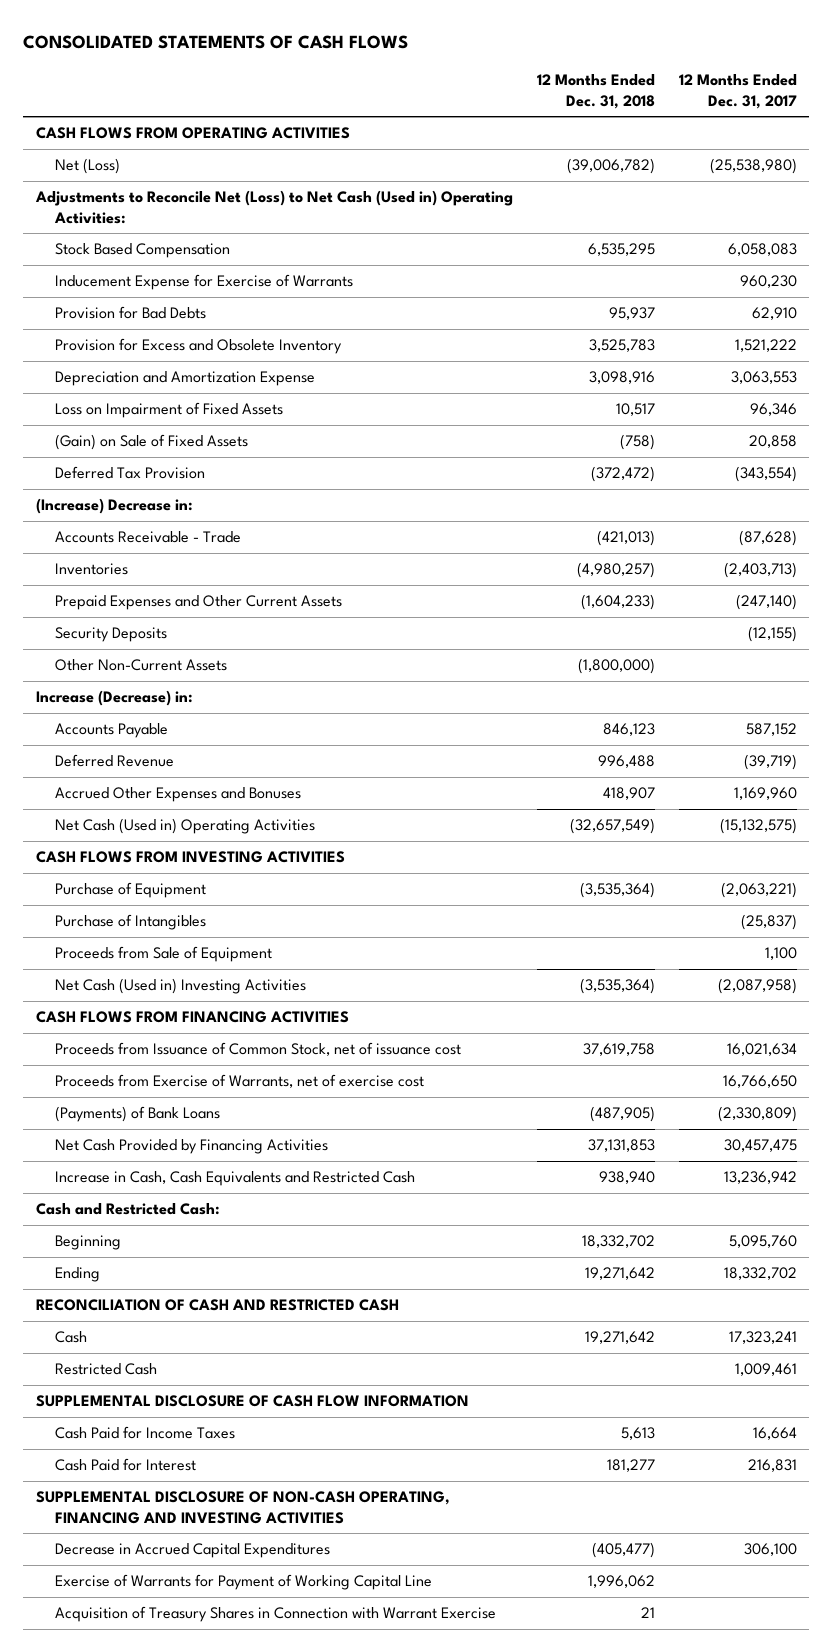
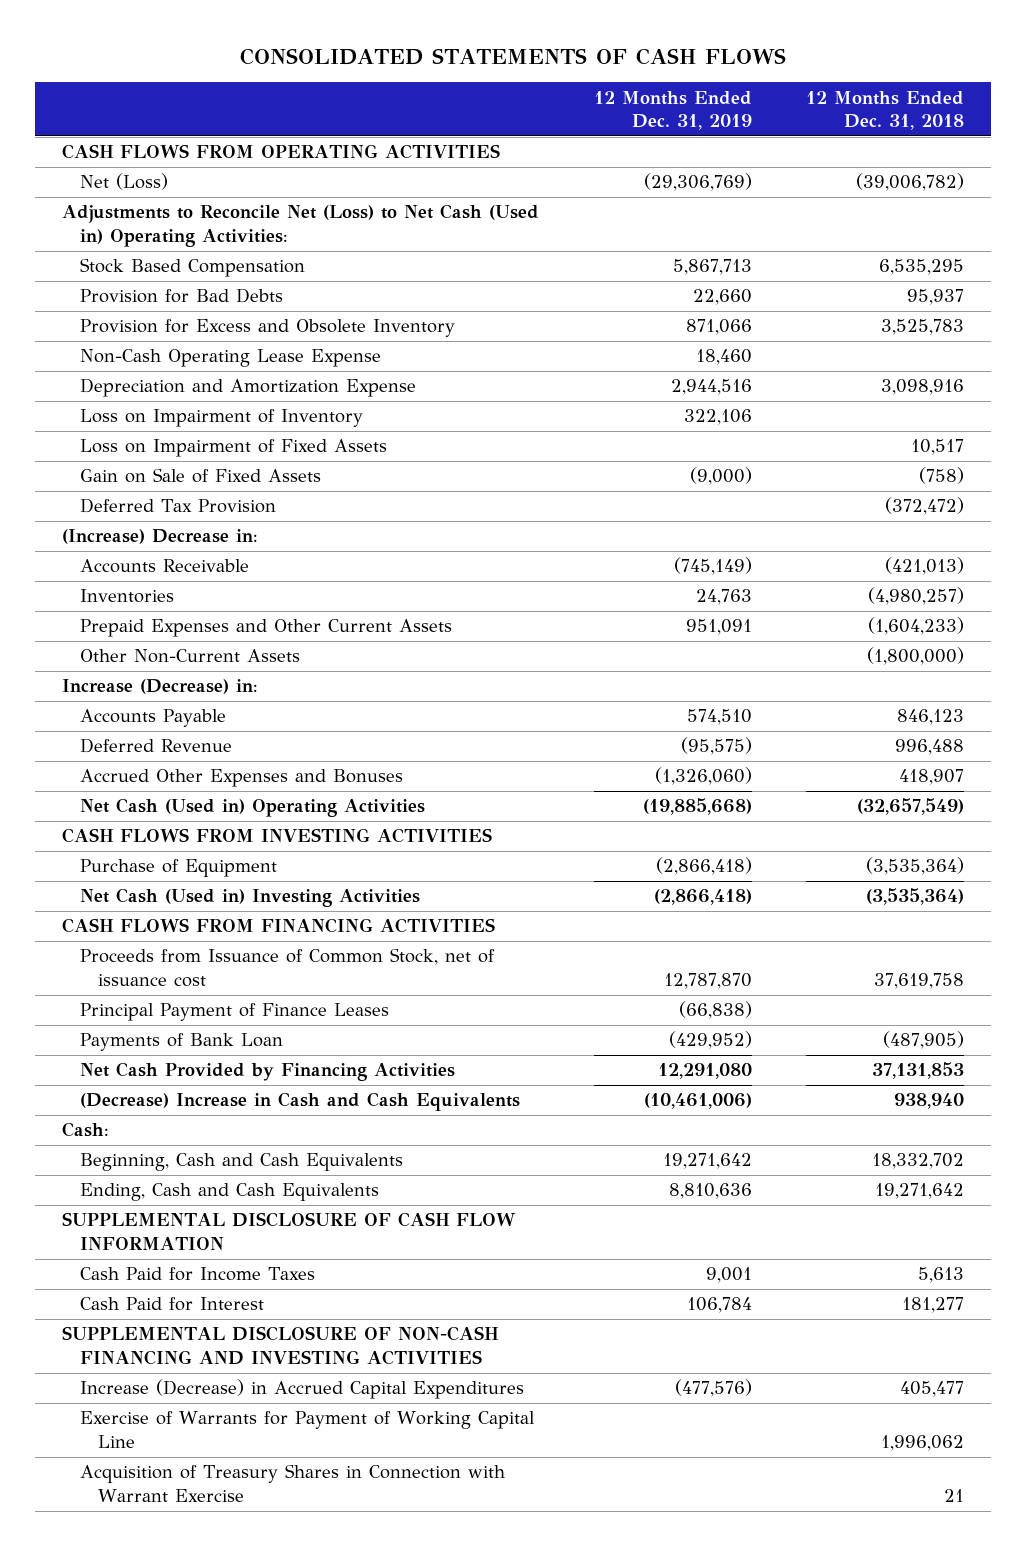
[678,74,797,109] 12 Months Ended Dec. 31, 2017 -> none
none -> [593,90,752,131] 12 Months Ended Dec. 31, 2019
[54,274,353,291] Inducement Expense for Exercise of Warrants -> none
none -> [80,349,382,368] Non-Cash Operating Lease Expense
none -> [80,409,364,428] Loss on Impairment of Inventory
[54,434,248,451] (Gain) on Sale of Fixed Assets -> [80,468,322,484] Gain on Sale of Fixed Assets
[54,531,241,544] Accounts Receivable - Trade -> [80,559,250,574] Accounts Receivable
[54,627,167,643] Security Deposits -> none
[54,914,206,931] Purchase of Intangibles -> none
[54,946,272,963] Proceeds from Sale of Equipment -> none
[54,1074,424,1089] Proceeds from Exercise of Warrants, net of exercise cost -> none
none -> [80,1003,390,1022] Principal Payment of Finance Leases
[54,1106,220,1123] (Payments) of Bank Loans -> [80,1033,284,1052] Payments of Bank Loan
[35,1299,399,1312] RECONCILIATION OF CASH AND RESTRICTED CASH -> none
[54,1331,87,1344] Cash -> none
[54,1363,157,1376] Restricted Cash -> none
[54,1171,415,1187] Increase in Cash, Cash Equivalents and Restricted Cash -> [80,1092,521,1112] (Decrease) Increase in Cash and Cash Equivalents
[35,1203,220,1216] Cash and Restricted Cash: -> [62,1122,110,1138] Cash:
[54,1235,121,1251] Beginning -> [80,1153,404,1172] Beginning, Cash and Cash Equivalents
[54,1267,100,1283] Ending -> [80,1183,380,1202] Ending, Cash and Cash Equivalents
[35,1491,450,1524] SUPPLEMENTAL DISCLOSURE OF NON-CASH OPERATING, FINANCING AND INVESTING ACTIVITIES -> [62,1326,500,1366] SUPPLEMENTAL DISCLOSURE OF NON-CASH FINANCING AND INVESTING ACTIVITIES
[54,1543,330,1559] Decrease in Accrued Capital Expenditures -> [80,1379,525,1400] Increase (Decrease) in Accrued Capital Expenditures
[591,1542,655,1559] (405,477) -> [900,1381,965,1398] 405,477

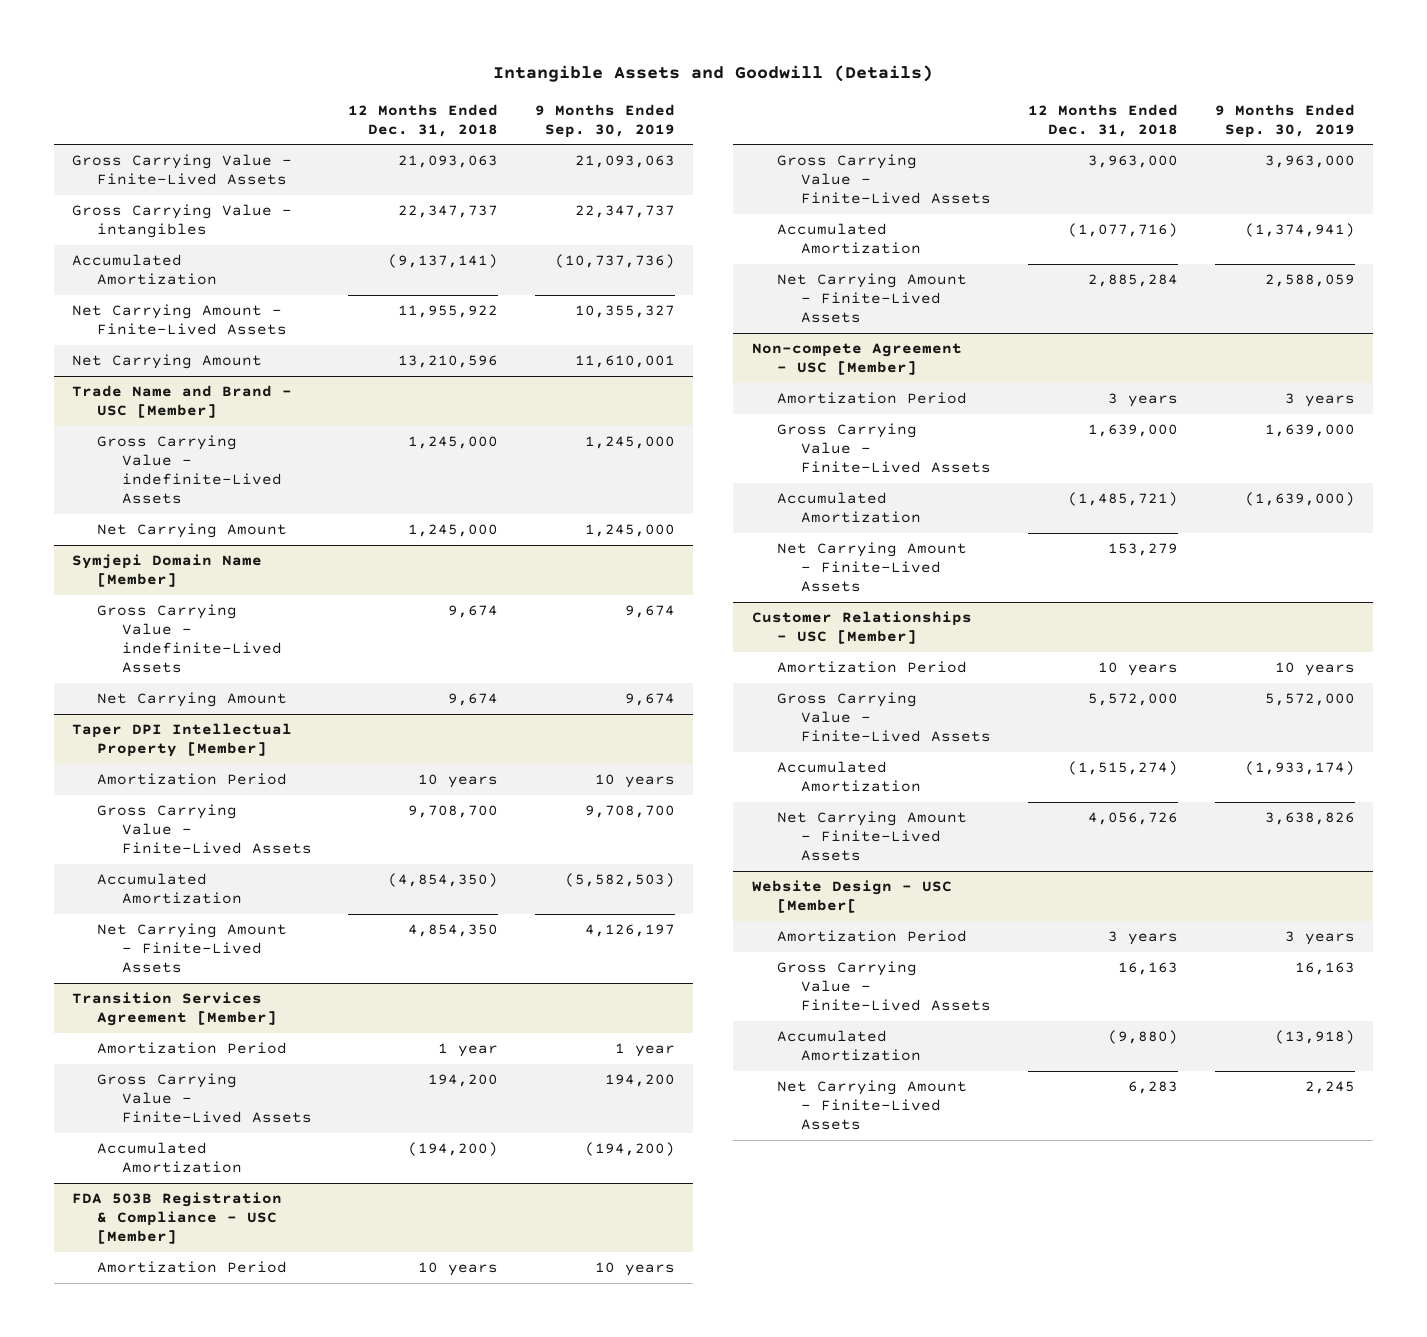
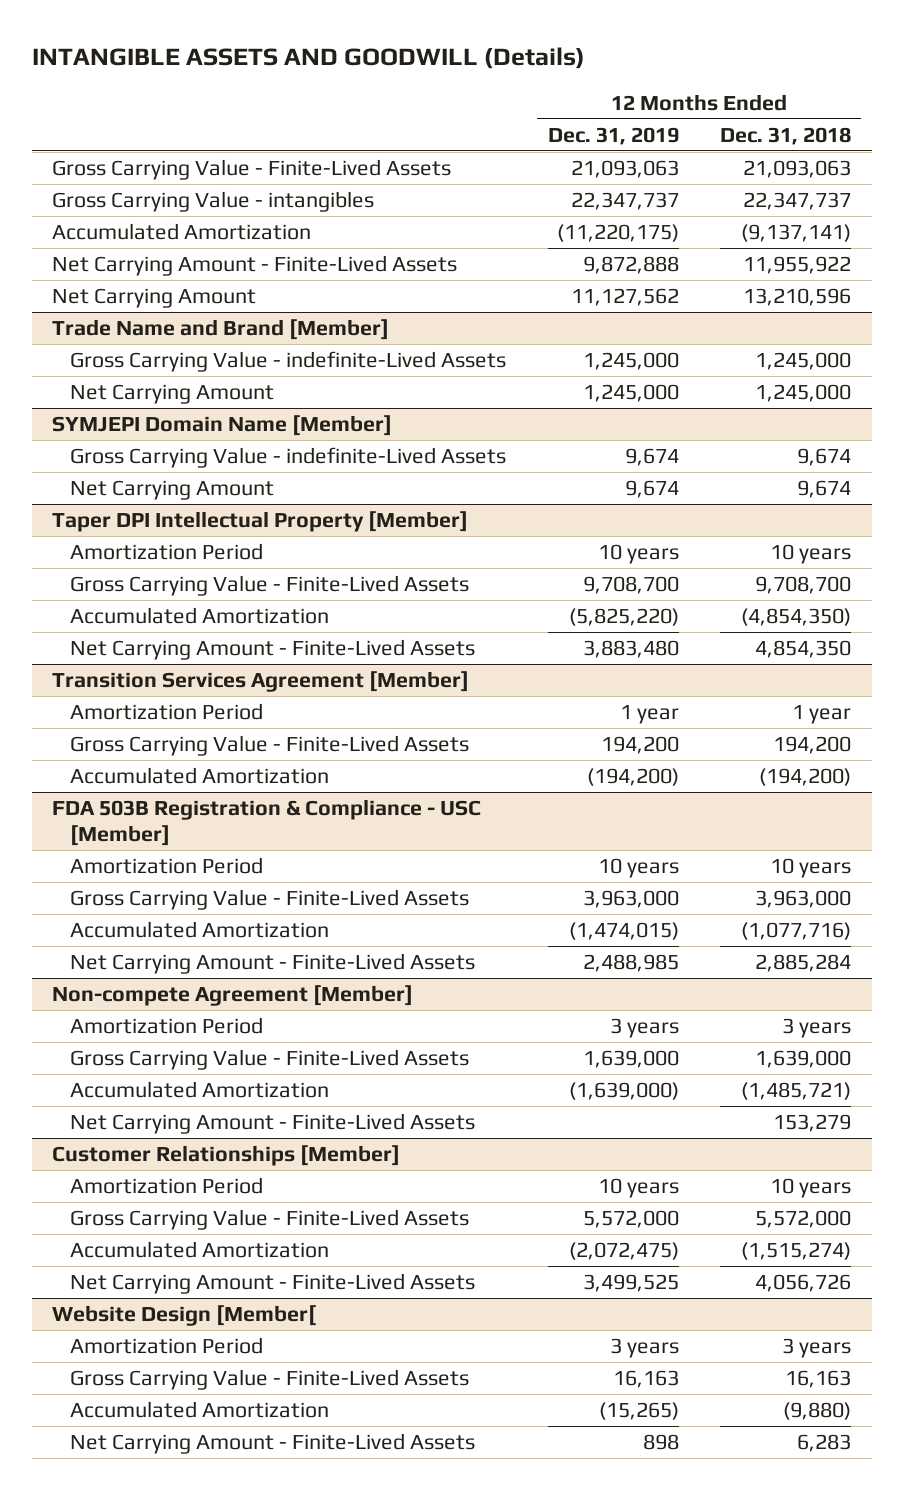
[493,65,934,83] Intangible Assets and Goodwill (Details) -> [31,47,585,70] INTANGIBLE ASSETS AND GOODWILL (Details)
[535,103,676,138] 9 Months Ended Sep. 30, 2019 -> none
none -> [547,126,679,145] Dec. 31, 2019
[72,385,293,419] Trade Name and Brand - USC [Member] -> [52,319,390,341] Trade Name and Brand [Member]
[72,554,263,588] Symjepi Domain Name [Member] -> [52,415,393,437] SYMJEPI Domain Name [Member]
[751,343,962,376] Non-compete Agreement - USC [Member] -> [52,985,414,1007] Non-compete Agreement [Member]
[751,611,972,645] Customer Relationships - USC [Member] -> [52,1145,401,1167] Customer Relationships [Member]
[751,880,952,914] Website Design - USC [Member[ -> [52,1305,317,1327] Website Design [Member[

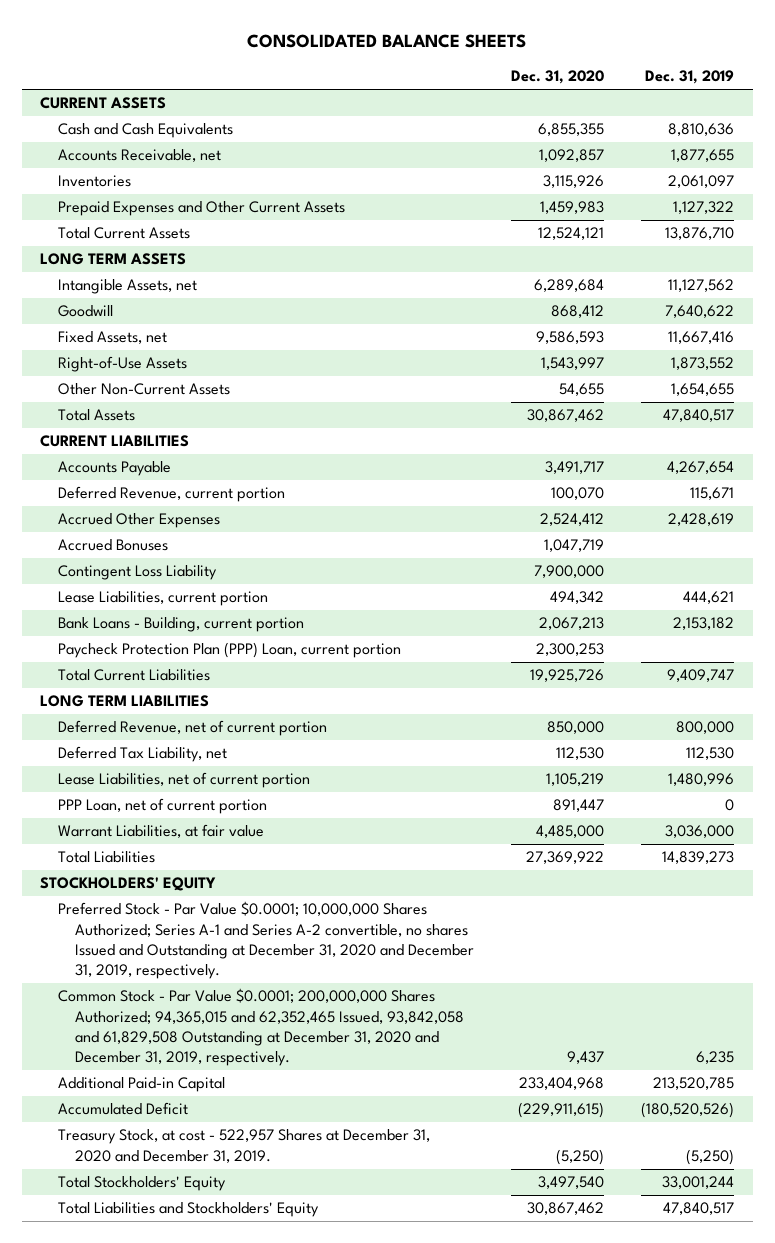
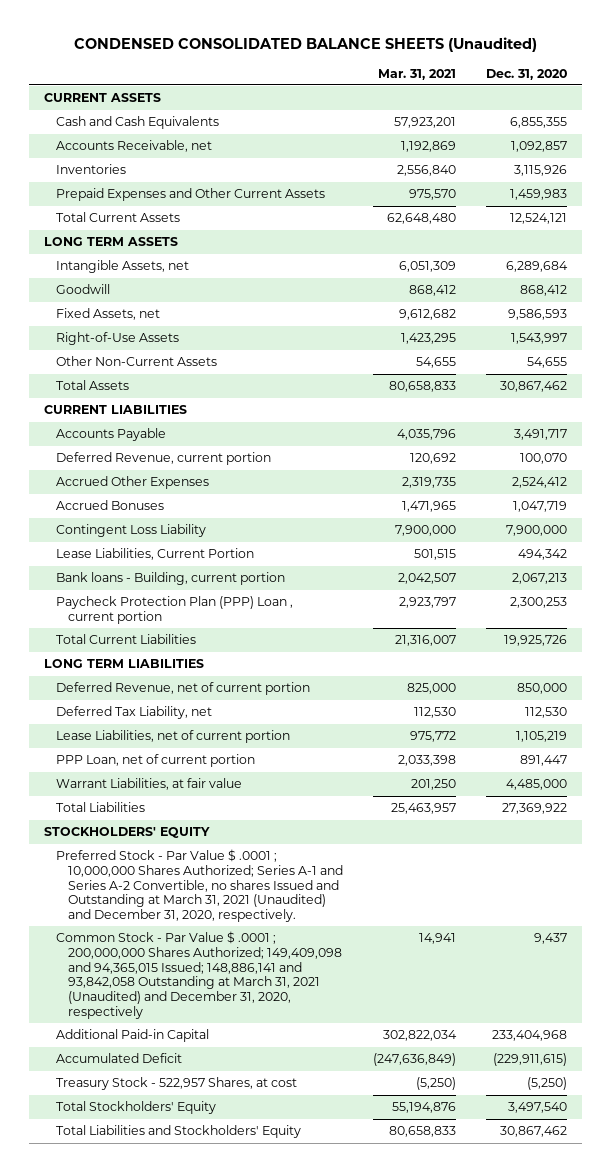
[247,33,527,48] CONSOLIDATED BALANCE SHEETS -> [73,36,537,52] CONDENSED CONSOLIDATED BALANCE SHEETS (Unaudited)
[645,70,735,85] Dec. 31, 2019 -> none
none -> [377,68,456,80] Mar. 31, 2021
[57,591,268,607] Lease Liabilities, current portion -> [55,548,254,561] Lease Liabilities, Current Portion
[57,617,304,633] Bank Loans - Building, current portion -> [55,572,285,586] Bank loans - Building, current portion
[57,642,401,659] Paycheck Protection Plan (PPP) Loan, current portion -> [55,596,293,624] Paycheck Protection Plan (PPP) Loan , current portion
[57,901,475,980] Preferred Stock - Par Value $0.0001; 10,000,000 Shares Authorized; Series A-1 and Series A-2 convertible, no shares Issued and Outstanding at December 31, 2020 and December 31, 2019, respectively. -> [55,849,343,923] Preferred Stock - Par Value $ .0001 ; 10,000,000 Shares Authorized; Series A-1 and Series A-2 Convertible, no shares Issued and Outstanding at March 31, 2021 (Unaudited) and December 31, 2020, respectively.
[57,988,465,1067] Common Stock - Par Value $0.0001; 200,000,000 Shares Authorized; 94,365,015 and 62,352,465 Issued, 93,842,058 and 61,829,508 Outstanding at December 31, 2020 and December 31, 2019, respectively. -> [55,931,342,1019] Common Stock - Par Value $ .0001 ; 200,000,000 Shares Authorized; 149,409,098 and 94,365,015 Issued; 148,886,141 and 93,842,058 Outstanding at March 31, 2021 (Unaudited) and December 31, 2020, respectively
[57,1129,430,1163] Treasury Stock, at cost - 522,957 Shares at December 31, 2020 and December 31, 2019. -> [55,1077,297,1091] Treasury Stock - 522,957 Shares, at cost

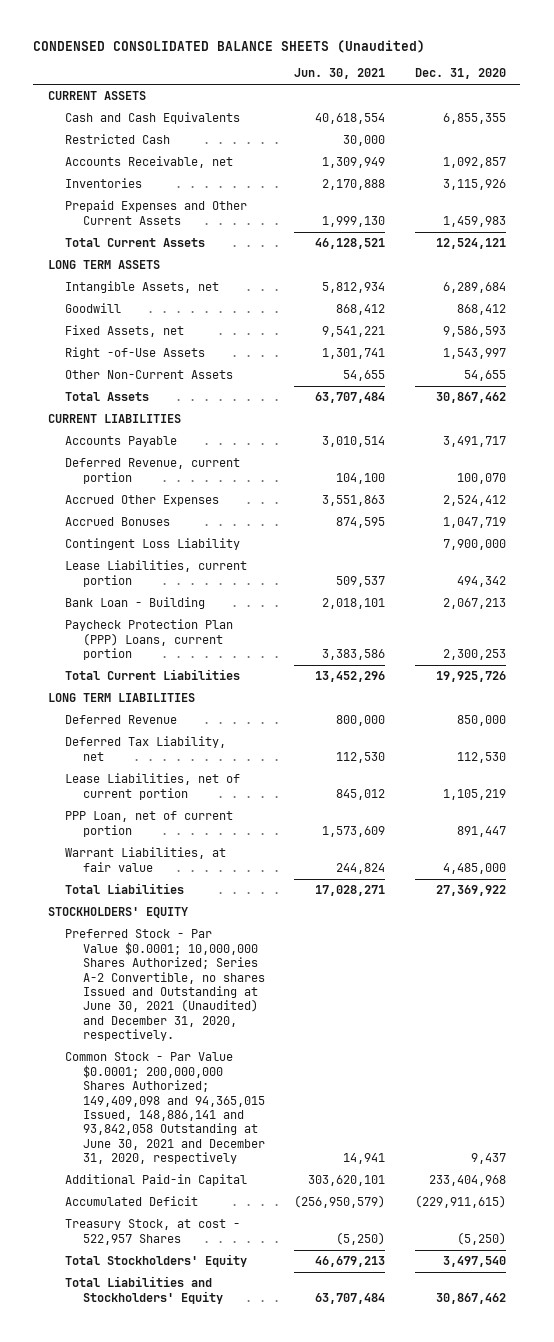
[377,68,456,80] Mar. 31, 2021 -> none
none -> [294,68,386,80] Jun. 30, 2021
none -> [65,134,171,145] Restricted Cash
[55,332,179,346] Right-of-Use Assets -> [65,347,206,360] Right -of-Use Assets
[55,548,254,561] Lease Liabilities, Current Portion -> [65,560,248,587] Lease Liabilities, current portion
[55,572,285,586] Bank loans - Building, current portion -> [65,597,206,610] Bank Loan - Building
[55,596,293,624] Paycheck Protection Plan (PPP) Loan , current portion -> [65,619,234,661] Paycheck Protection Plan (PPP) Loans, current portion
[55,682,310,696] Deferred Revenue, net of current portion -> [65,715,178,725] Deferred Revenue
[55,849,343,923] Preferred Stock - Par Value $ .0001 ; 10,000,000 Shares Authorized; Series A-1 and Series A-2 Convertible, no shares Issued and Outstanding at March 31, 2021 (Unaudited) and December 31, 2020, respectively. -> [65,929,265,1042] Preferred Stock - Par Value $0.0001; 10,000,000 Shares Authorized; Series A-2 Convertible, no shares Issued and Outstanding at June 30, 2021 (Unaudited) and December 31, 2020, respectively.
[55,931,342,1019] Common Stock - Par Value $ .0001 ; 200,000,000 Shares Authorized; 149,409,098 and 94,365,015 Issued; 148,886,141 and 93,842,058 Outstanding at March 31, 2021 (Unaudited) and December 31, 2020, respectively -> [65,1052,265,1165] Common Stock - Par Value $0.0001; 200,000,000 Shares Authorized; 149,409,098 and 94,365,015 Issued, 148,886,141 and 93,842,058 Outstanding at June 30, 2021 and December 31, 2020, respectively
[55,1077,297,1091] Treasury Stock - 522,957 Shares, at cost -> [65,1219,241,1245] Treasury Stock, at cost - 522,957 Shares

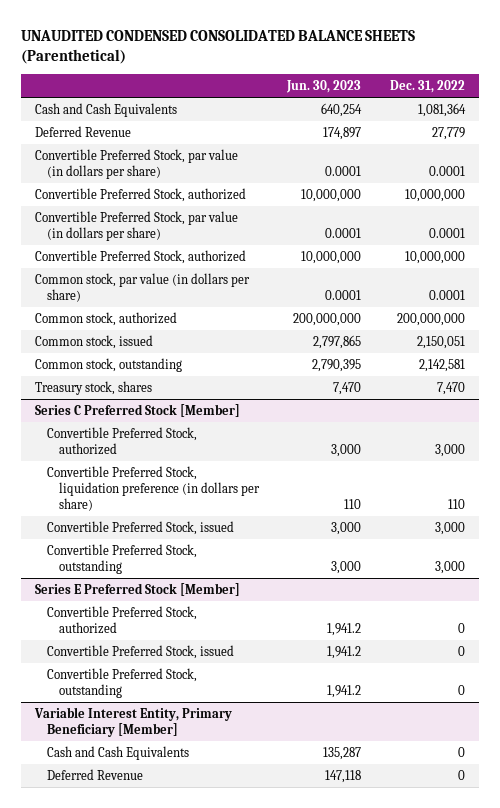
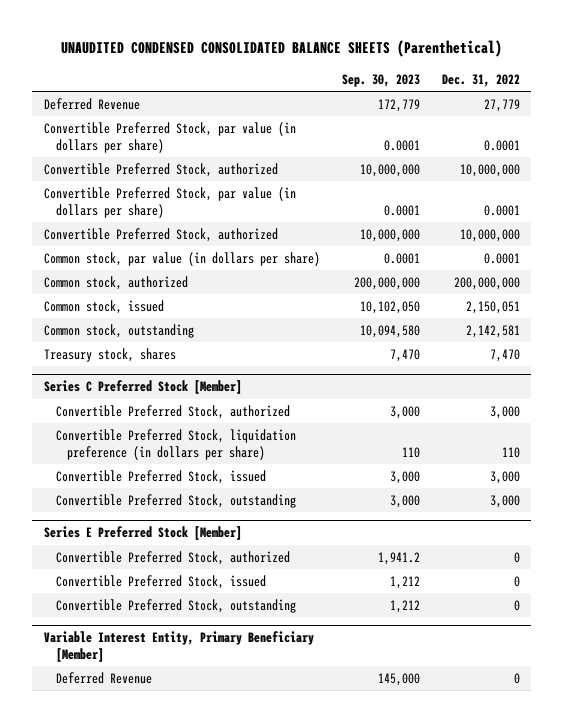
[286,79,362,93] Jun. 30, 2023 -> none
none -> [341,73,420,87] Sep. 30, 2023
[35,102,178,117] Cash and Cash Equivalents -> none
[46,745,189,760] Cash and Cash Equivalents -> none

